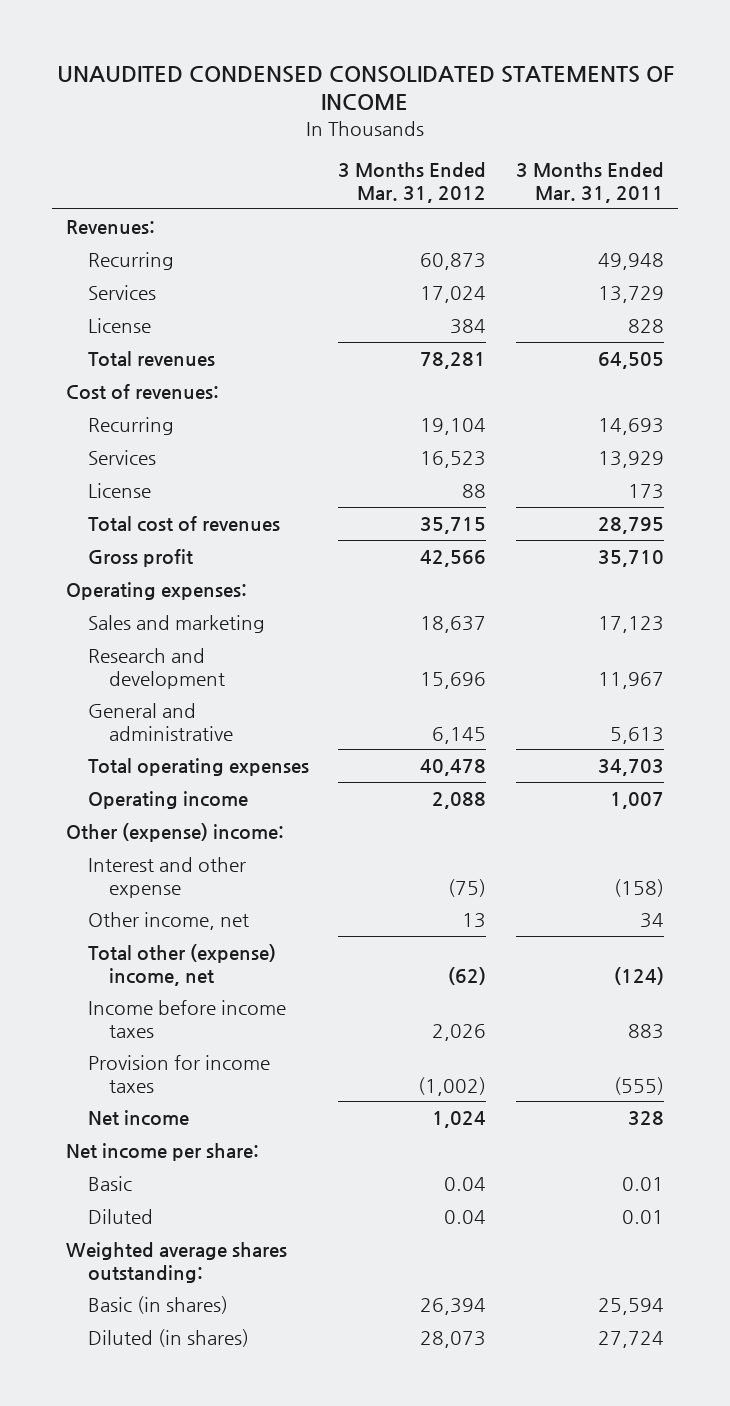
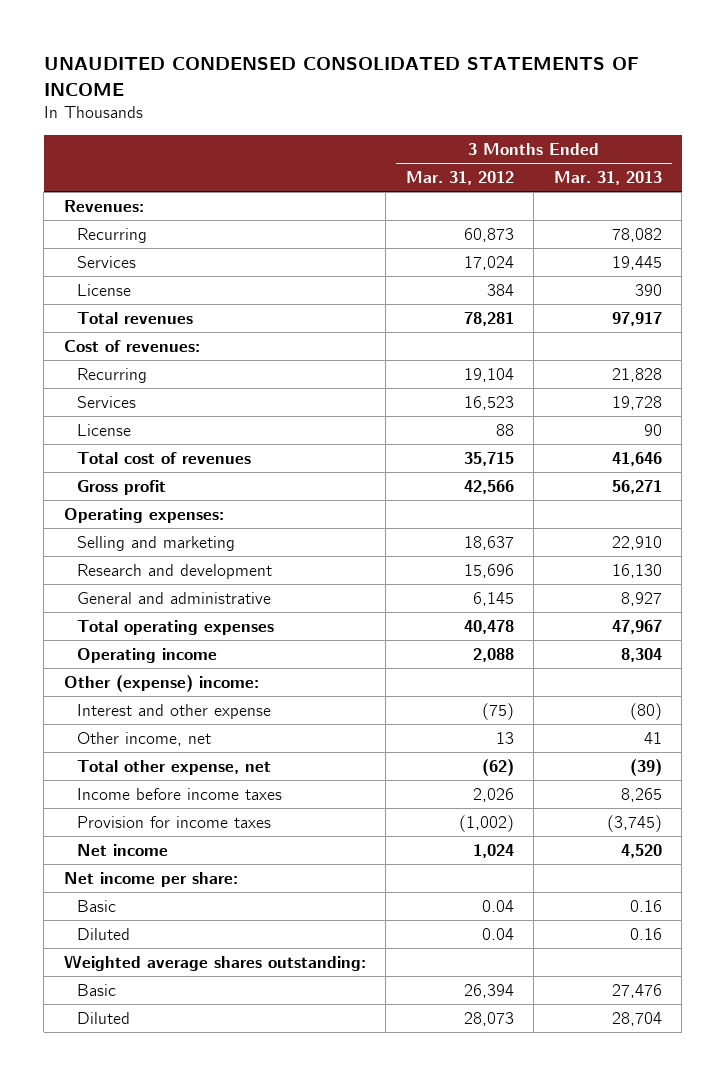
[515,161,664,203] 3 Months Ended Mar. 31, 2011 -> none
none -> [553,170,662,185] Mar. 31, 2013
[87,614,265,633] Sales and marketing -> [77,535,236,551] Selling and marketing
[87,943,276,986] Total other (expense) income, net -> [77,759,272,775] Total other expense, net
[87,1295,228,1314] Basic (in shares) -> [77,983,117,996] Basic
[87,1328,249,1347] Diluted (in shares) -> [77,1011,131,1024] Diluted

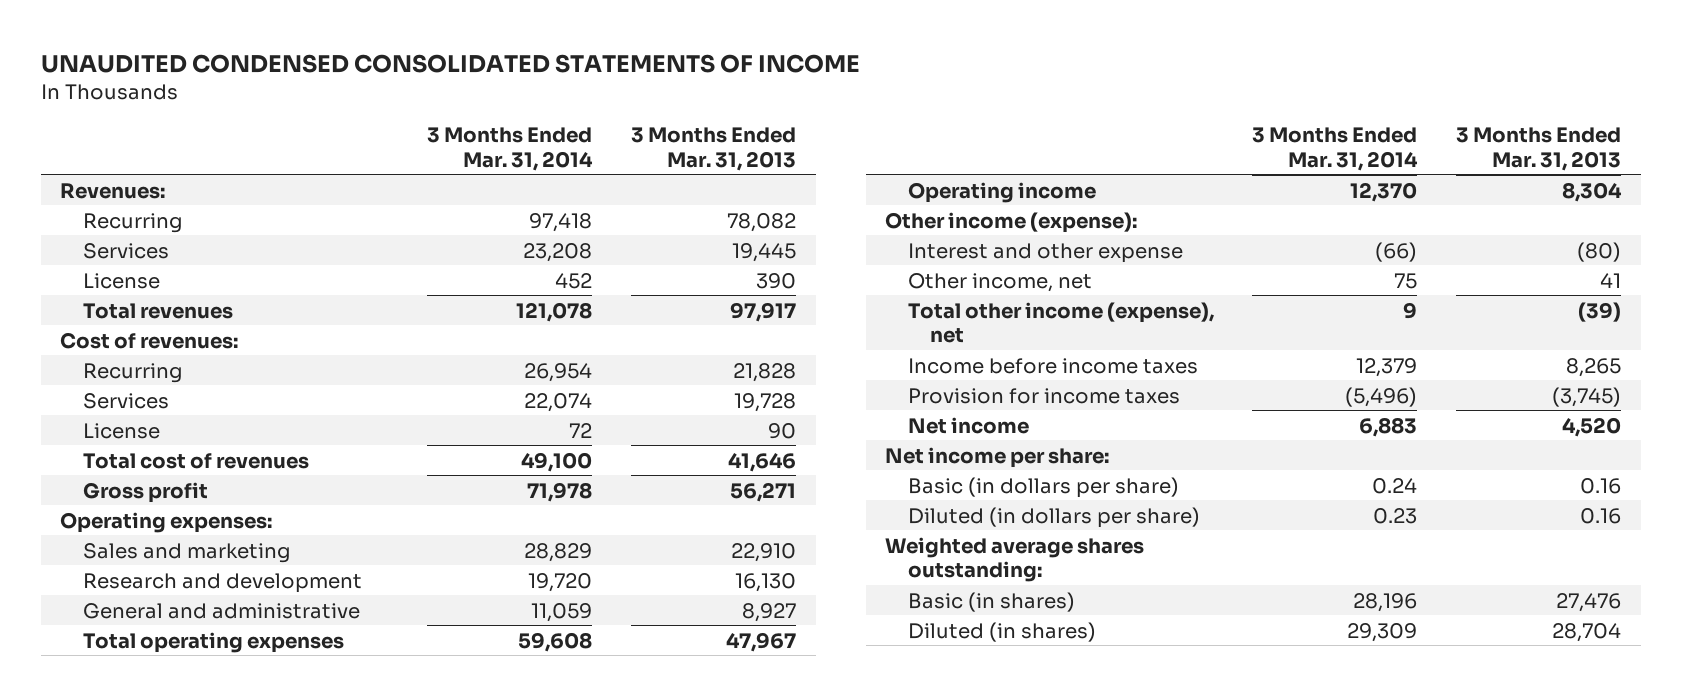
[405,170,514,185] Mar. 31, 2012 -> none
none -> [427,126,594,171] 3 Months Ended Mar. 31, 2014
[77,535,236,551] Selling and marketing -> [82,542,291,563] Sales and marketing
[63,674,259,692] Other (expense) income: -> [885,211,1138,233] Other income (expense):
[77,759,272,775] Total other expense, net -> [907,301,1214,344] Total other income (expense), net
[77,899,117,912] Basic -> [907,476,1179,498] Basic (in dollars per share)
[77,927,131,940] Diluted -> [907,506,1200,528] Diluted (in dollars per share)
[77,983,117,996] Basic -> [907,591,1075,612] Basic (in shares)
[77,1011,131,1024] Diluted -> [907,621,1096,642] Diluted (in shares)

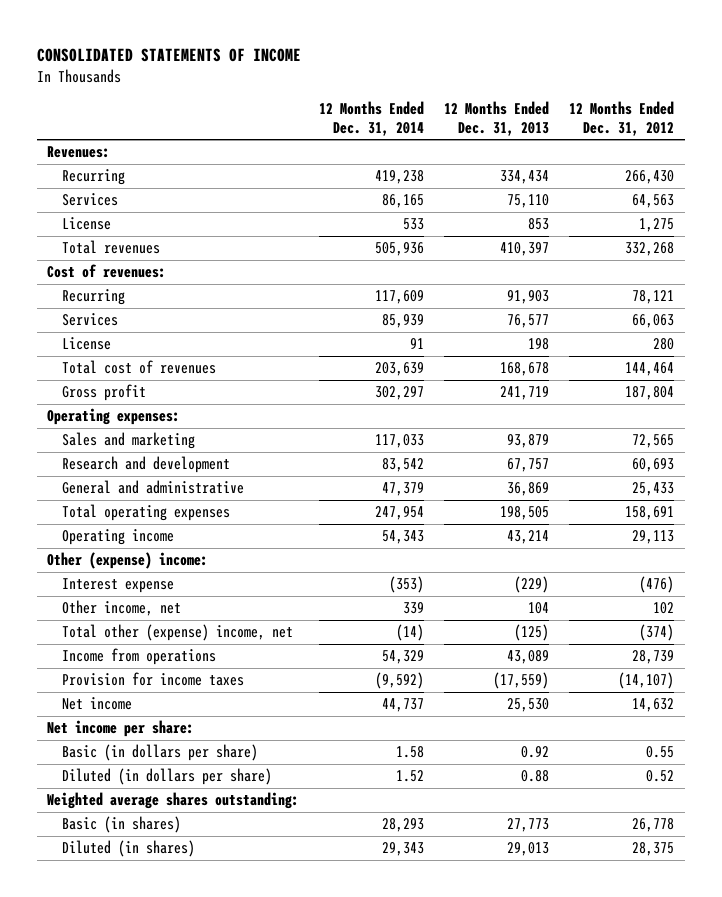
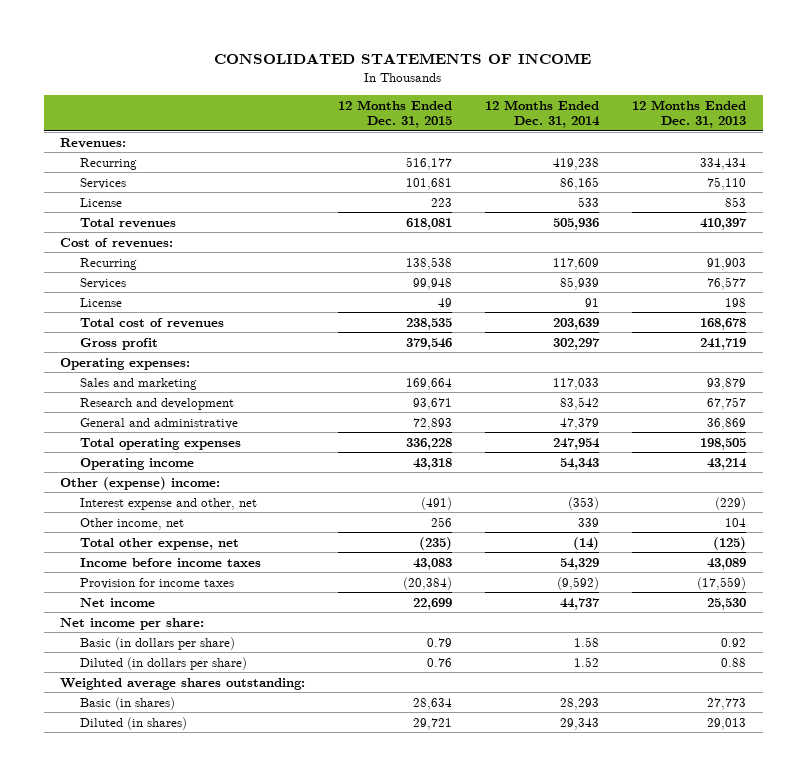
[569,101,675,136] 12 Months Ended Dec. 31, 2012 -> none
none -> [338,100,453,129] 12 Months Ended Dec. 31, 2015
[62,578,175,594] Interest expense -> [79,497,257,510] Interest expense and other, net
[62,624,294,642] Total other (expense) income, net -> [79,537,239,550] Total other expense, net
[62,648,217,666] Income from operations -> [79,557,261,567] Income before income taxes

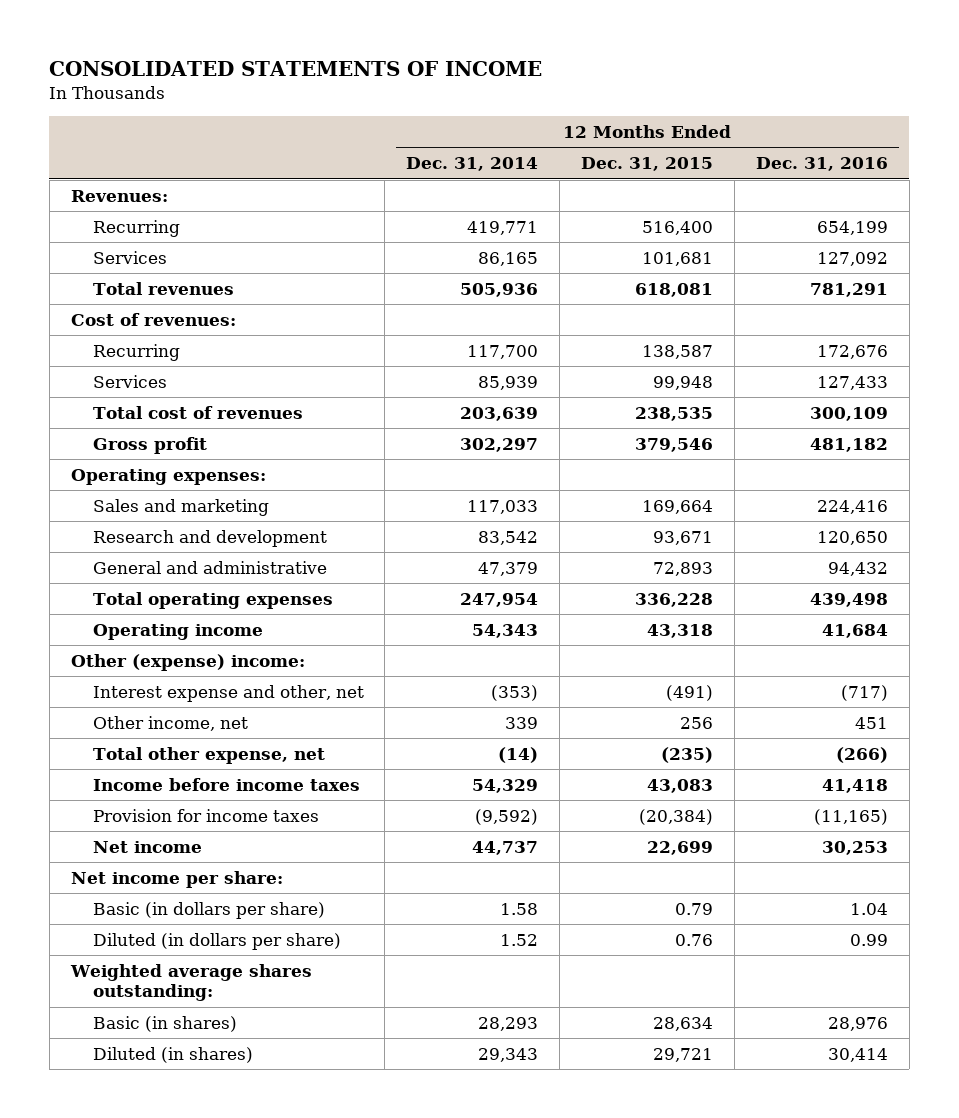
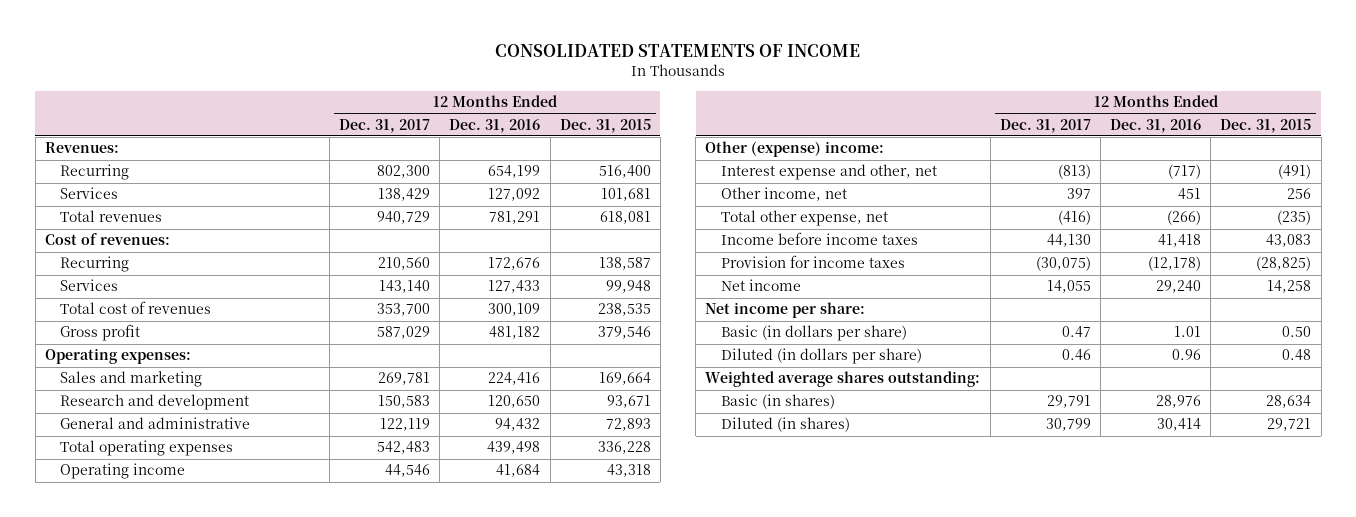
[406,157,539,172] Dec. 31, 2014 -> none
none -> [339,118,431,133] Dec. 31, 2017
[639,808,714,825] (20,384) -> [1256,256,1312,272] (28,825)
[814,808,889,825] (11,165) -> [1148,256,1202,272] (12,178)
[647,840,714,855] 22,699 -> [1267,280,1312,294] 14,258
[822,840,889,855] 30,253 -> [1156,280,1202,294] 29,240
[675,902,714,915] 0.79 -> [1282,326,1312,338] 0.50
[850,902,889,915] 1.04 -> [1174,326,1202,338] 1.01
[675,933,714,946] 0.76 -> [1282,349,1312,361] 0.48
[850,933,889,946] 0.99 -> [1172,349,1202,361] 0.96

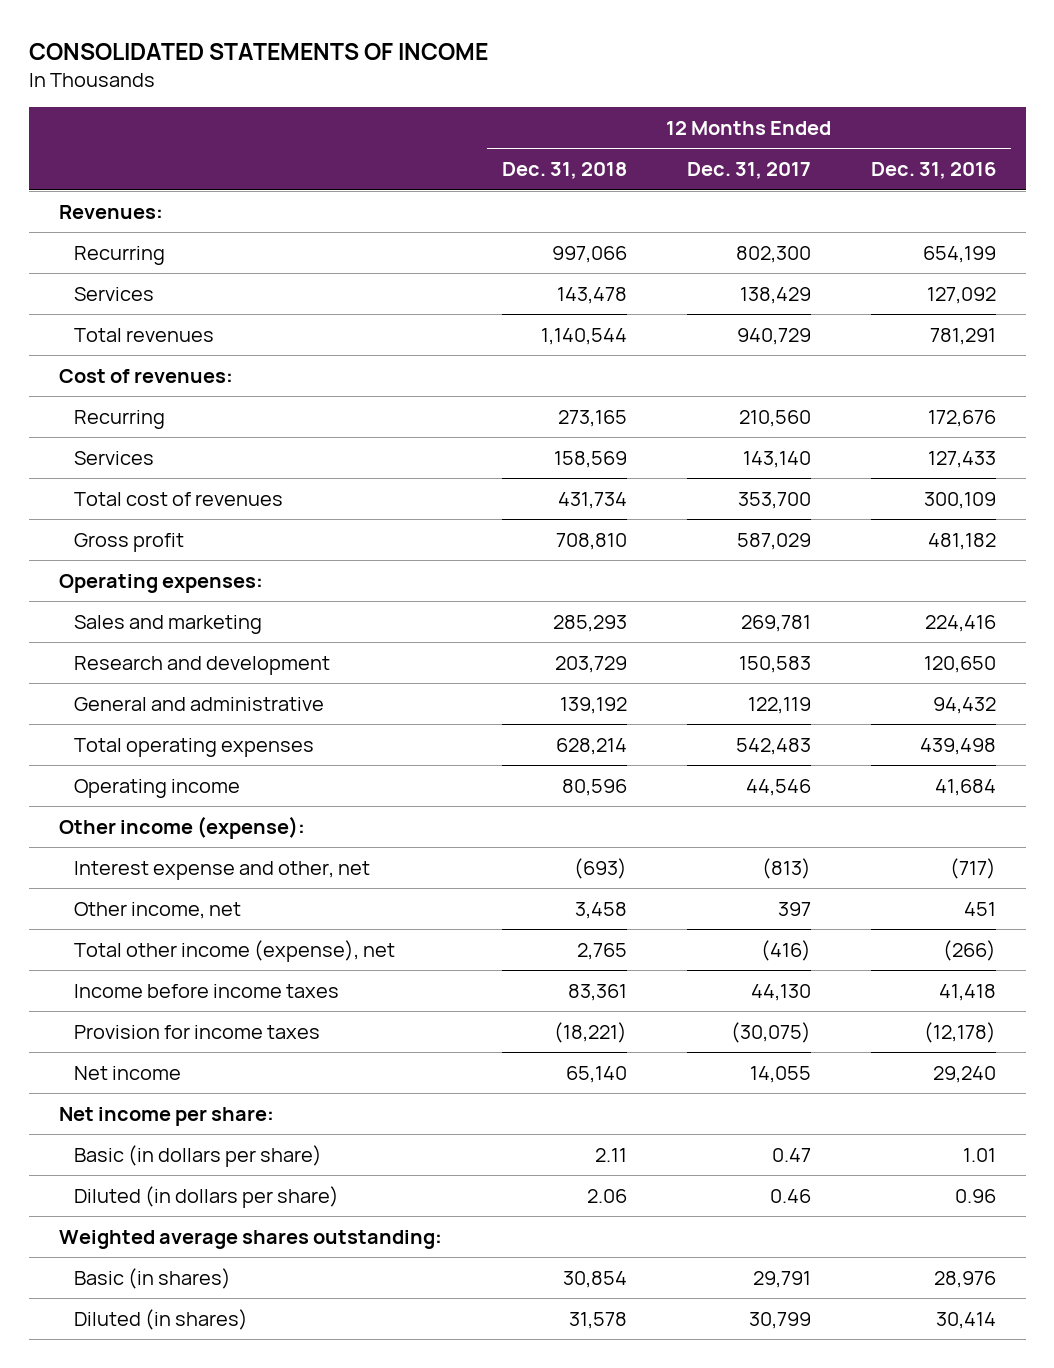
[559,118,651,133] Dec. 31, 2015 -> none
none -> [501,162,627,180] Dec. 31, 2018
[705,141,885,158] Other (expense) income: -> [58,815,305,839] Other income (expense):
[721,210,889,227] Total other expense, net -> [74,939,396,962] Total other income (expense), net

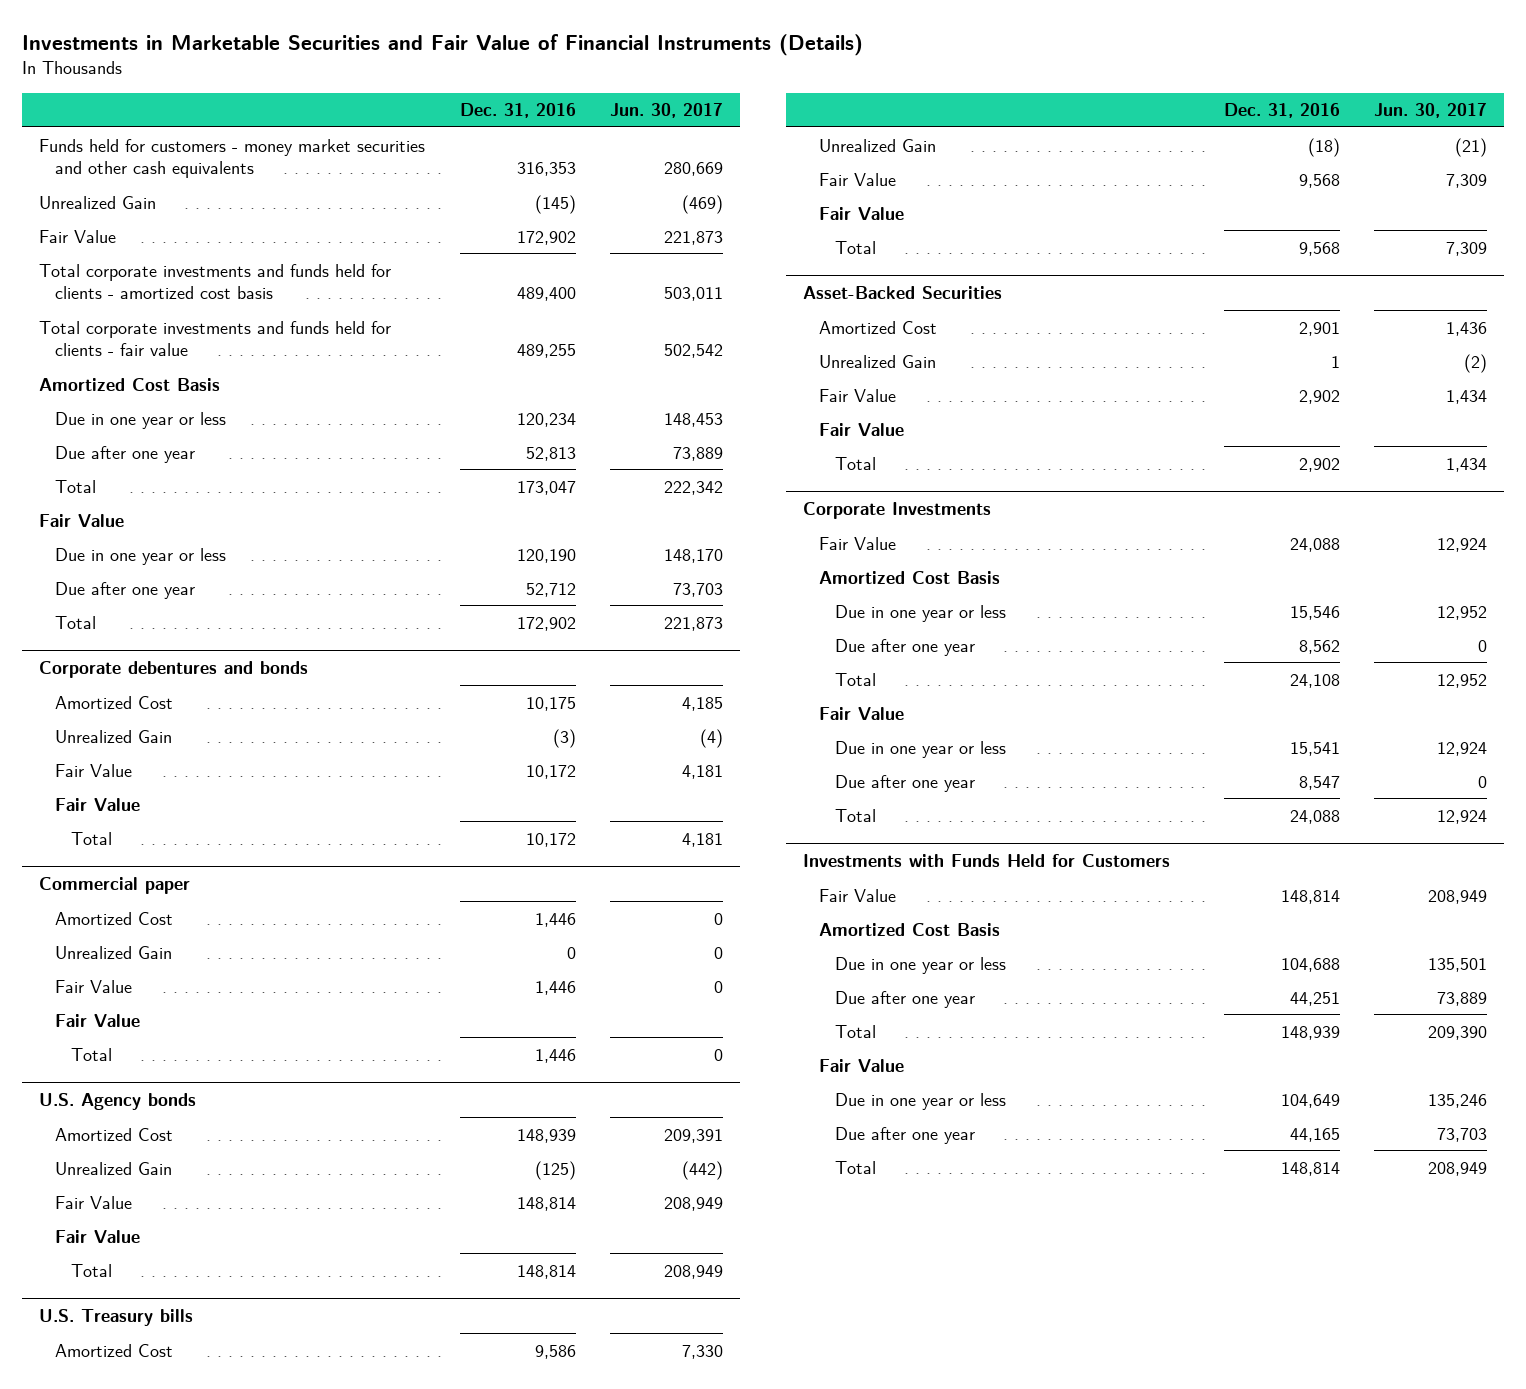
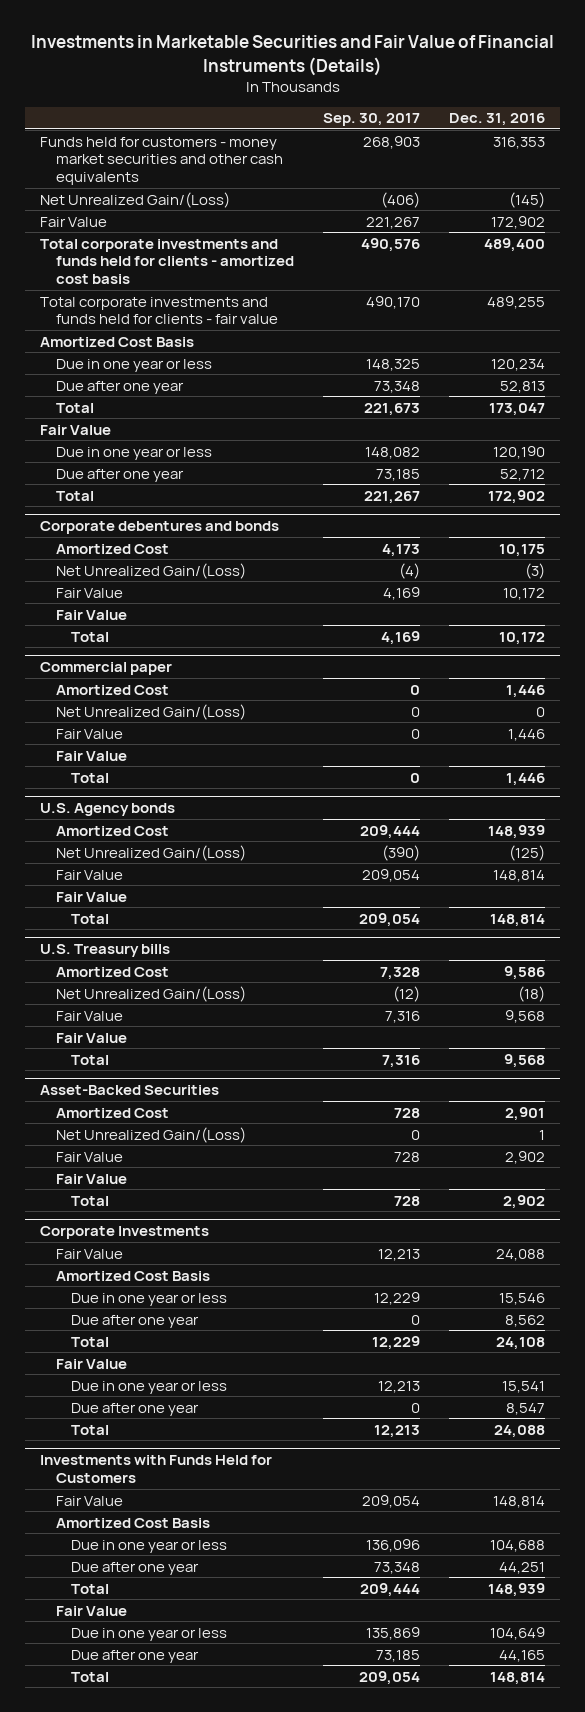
[610,103,724,119] Jun. 30, 2017 -> none
none -> [322,113,420,127] Sep. 30, 2017
[39,195,157,209] Unrealized Gain -> [40,191,231,208] Net Unrealized Gain/(Loss)
[55,729,173,743] Unrealized Gain -> [55,562,246,579] Net Unrealized Gain/(Loss)
[55,945,173,959] Unrealized Gain -> [55,703,246,720] Net Unrealized Gain/(Loss)
[55,1161,173,1175] Unrealized Gain -> [55,844,246,861] Net Unrealized Gain/(Loss)
[819,138,937,152] Unrealized Gain -> [55,985,246,1002] Net Unrealized Gain/(Loss)
[819,354,937,368] Unrealized Gain -> [55,1126,246,1143] Net Unrealized Gain/(Loss)

